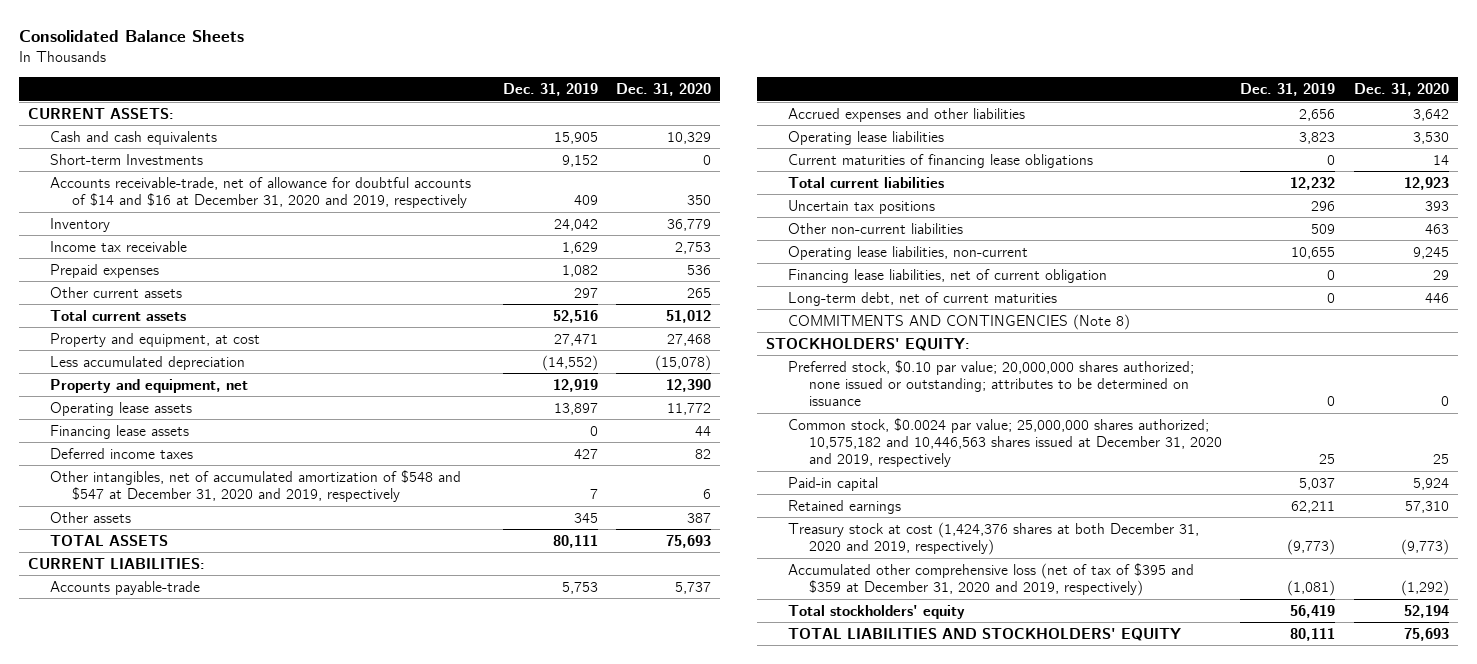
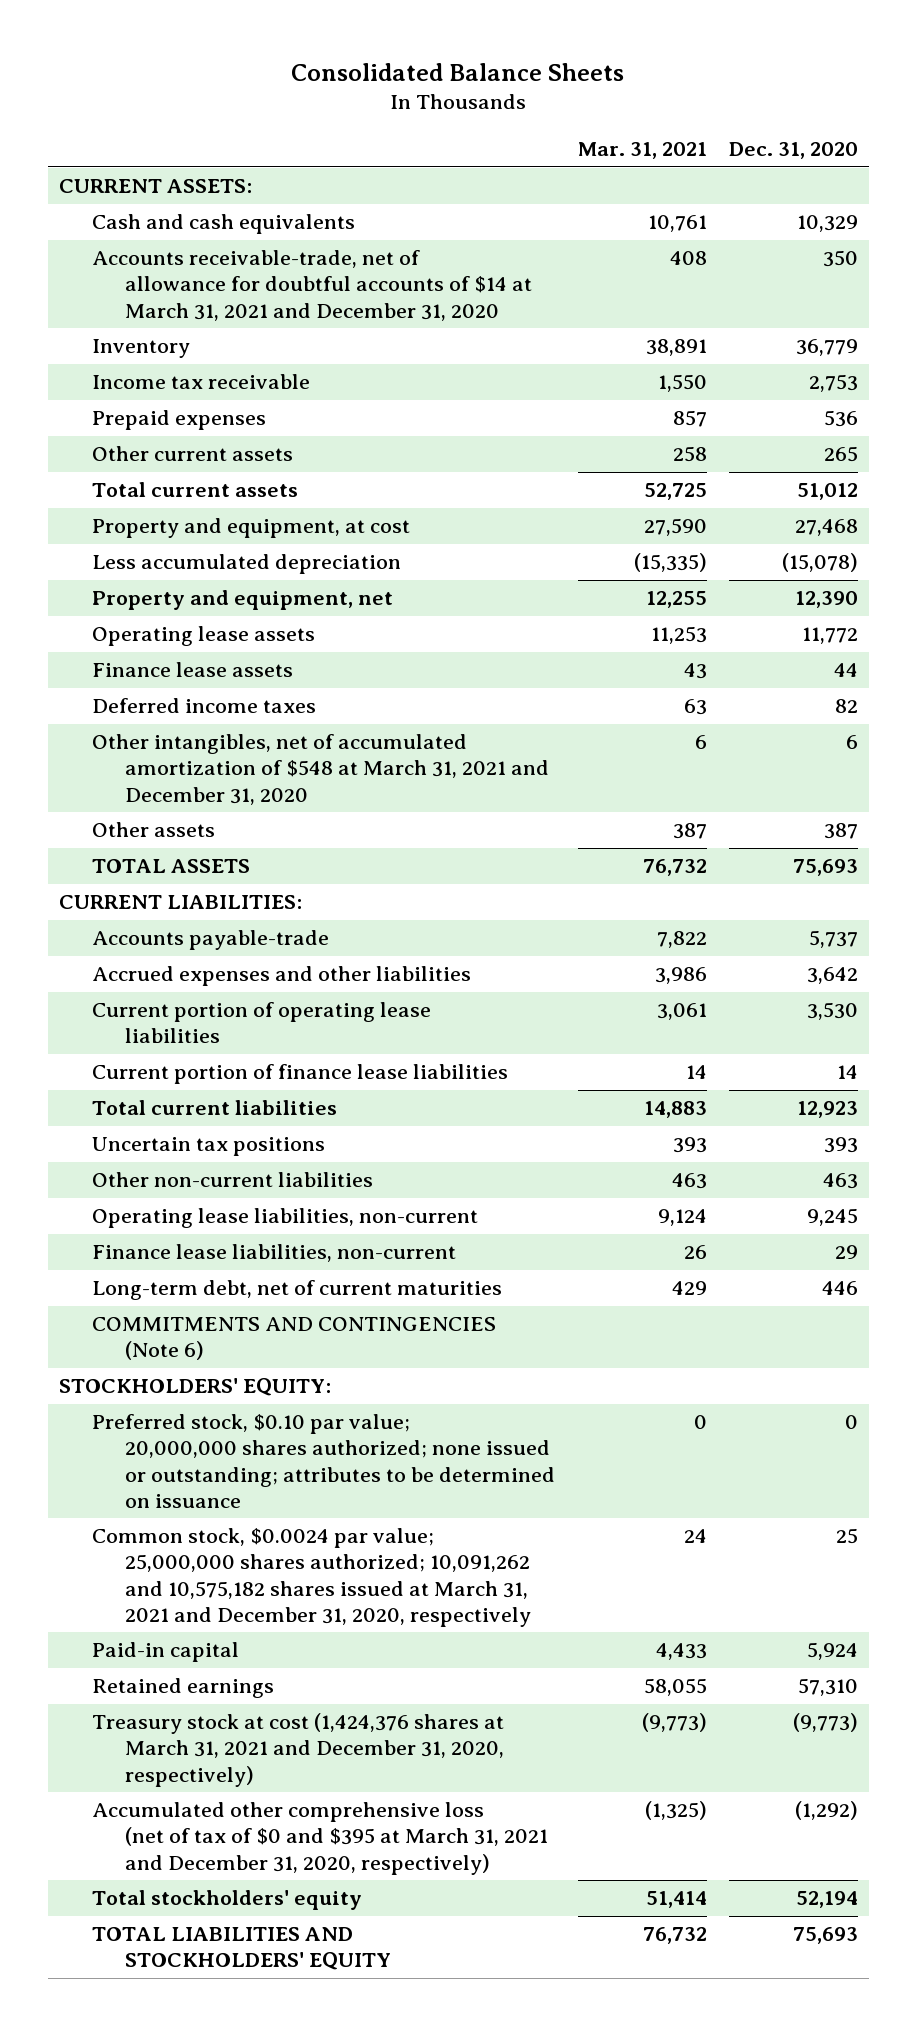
[502,82,598,96] Dec. 31, 2019 -> none
none -> [577,141,707,159] Mar. 31, 2021
[49,153,203,165] Short-term Investments -> none
[49,176,471,209] Accounts receivable-trade, net of allowance for doubtful accounts of $14 and $16 at December 31, 2020 and 2019, respectively -> [91,250,533,321] Accounts receivable-trade, net of allowance for doubtful accounts of $14 at March 31, 2021 and December 31, 2020
[49,424,189,439] Financing lease assets -> [91,662,293,678] Finance lease assets
[49,469,461,503] Other intangibles, net of accumulated amortization of $548 and $547 at December 31, 2020 and 2019, respectively -> [91,734,550,805] Other intangibles, net of accumulated amortization of $548 at March 31, 2021 and December 31, 2020
[787,130,944,145] Operating lease liabilities -> [91,1002,431,1044] Current portion of operating lease liabilities
[787,153,1093,168] Current maturities of financing lease obligations -> [91,1064,508,1085] Current portion of finance lease liabilities
[787,268,1107,283] Financing lease liabilities, net of current obligation -> [91,1244,456,1263] Finance lease liabilities, non-current
[787,313,1130,330] COMMITMENTS AND CONTINGENCIES (Note 8) -> [91,1317,496,1361] COMMITMENTS AND CONTINGENCIES (Note 6)
[787,417,1223,468] Common stock, $0.0024 par value; 25,000,000 shares authorized; 10,575,182 and 10,446,563 shares issued at December 31, 2020 and 2019, respectively -> [91,1528,532,1627] Common stock, $0.0024 par value; 25,000,000 shares authorized; 10,091,262 and 10,575,182 shares issued at March 31, 2021 and December 31, 2020, respectively
[787,521,1199,556] Treasury stock at cost (1,424,376 shares at both December 31, 2020 and 2019, respectively) -> [91,1713,505,1787] Treasury stock at cost (1,424,376 shares at March 31, 2021 and December 31, 2020, respectively)
[787,562,1194,597] Accumulated other comprehensive loss (net of tax of $395 and $359 at December 31, 2020 and 2019, respectively) -> [91,1802,549,1875] Accumulated other comprehensive loss (net of tax of $0 and $395 at March 31, 2021 and December 31, 2020, respectively)

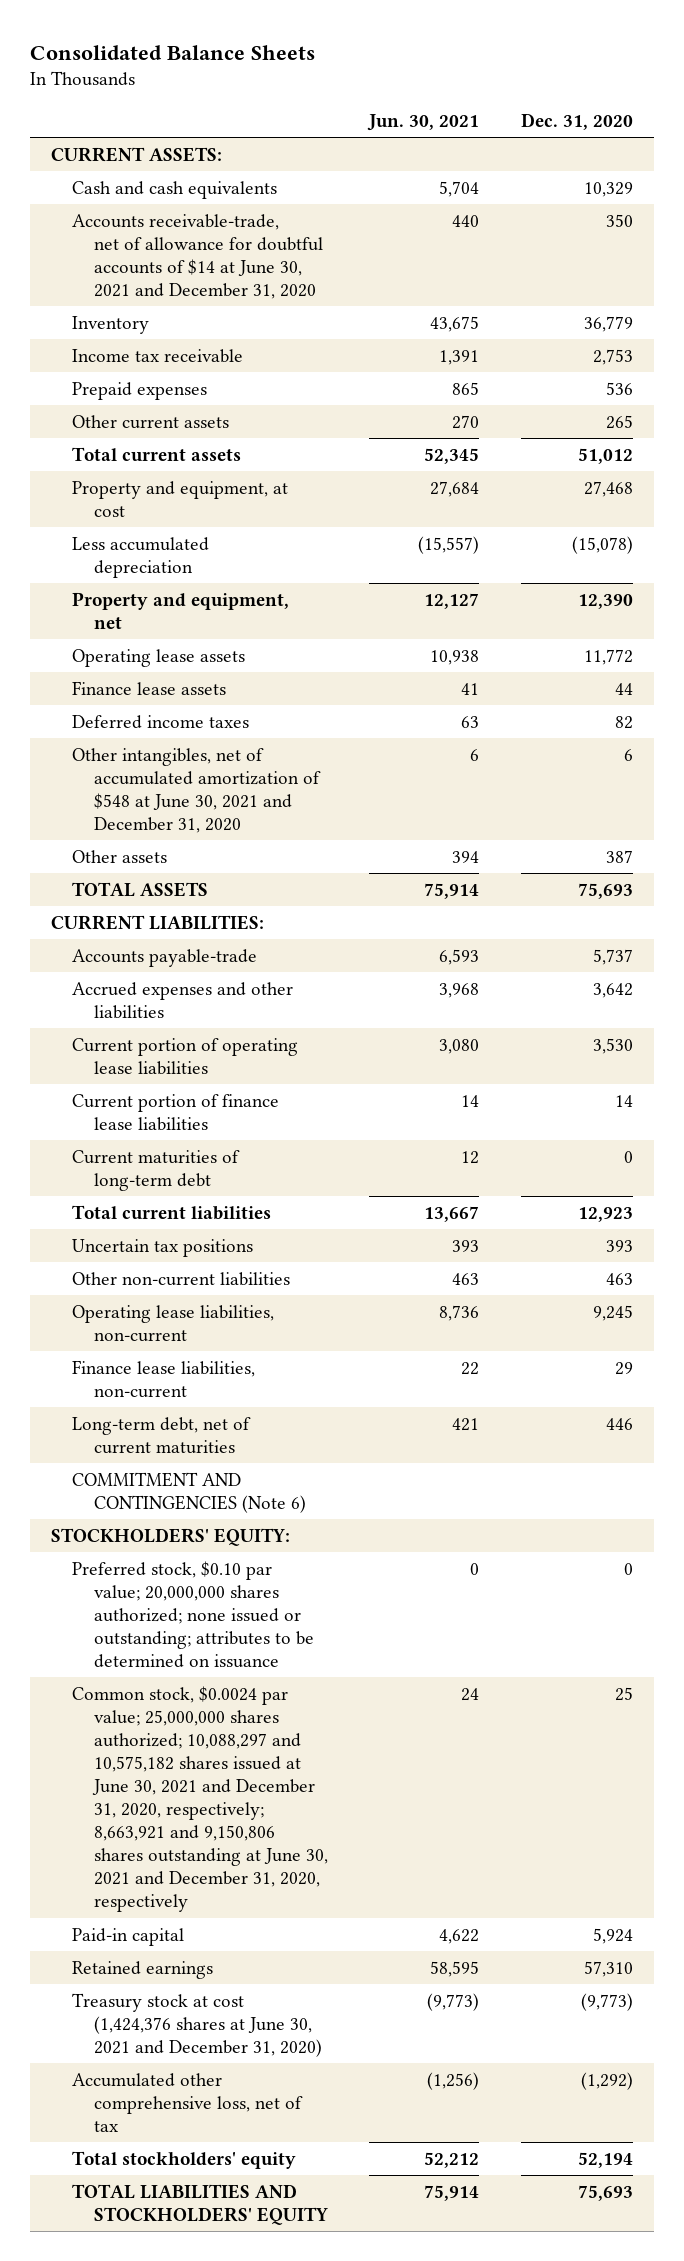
[577,141,707,159] Mar. 31, 2021 -> none
none -> [367,113,480,131] Jun. 30, 2021
[91,250,533,321] Accounts receivable-trade, net of allowance for doubtful accounts of $14 at March 31, 2021 and December 31, 2020 -> [72,213,323,299] Accounts receivable-trade, net of allowance for doubtful accounts of $14 at June 30, 2021 and December 31, 2020
[91,734,550,805] Other intangibles, net of accumulated amortization of $548 at March 31, 2021 and December 31, 2020 -> [72,747,321,833] Other intangibles, net of accumulated amortization of $548 at June 30, 2021 and December 31, 2020
none -> [72,1149,241,1191] Current maturities of long-term debt
[91,1317,496,1361] COMMITMENTS AND CONTINGENCIES (Note 6) -> [72,1471,306,1513] COMMITMENT AND CONTINGENCIES (Note 6)
[91,1528,532,1627] Common stock, $0.0024 par value; 25,000,000 shares authorized; 10,091,262 and 10,575,182 shares issued at March 31, 2021 and December 31, 2020, respectively -> [72,1685,328,1913] Common stock, $0.0024 par value; 25,000,000 shares authorized; 10,088,297 and 10,575,182 shares issued at June 30, 2021 and December 31, 2020, respectively; 8,663,921 and 9,150,806 shares outstanding at June 30, 2021 and December 31, 2020, respectively
[91,1713,505,1787] Treasury stock at cost (1,424,376 shares at March 31, 2021 and December 31, 2020, respectively) -> [72,1992,322,2057] Treasury stock at cost (1,424,376 shares at June 30, 2021 and December 31, 2020)
[91,1802,549,1875] Accumulated other comprehensive loss (net of tax of $0 and $395 at March 31, 2021 and December 31, 2020, respectively) -> [72,2072,303,2132] Accumulated other comprehensive loss, net of tax

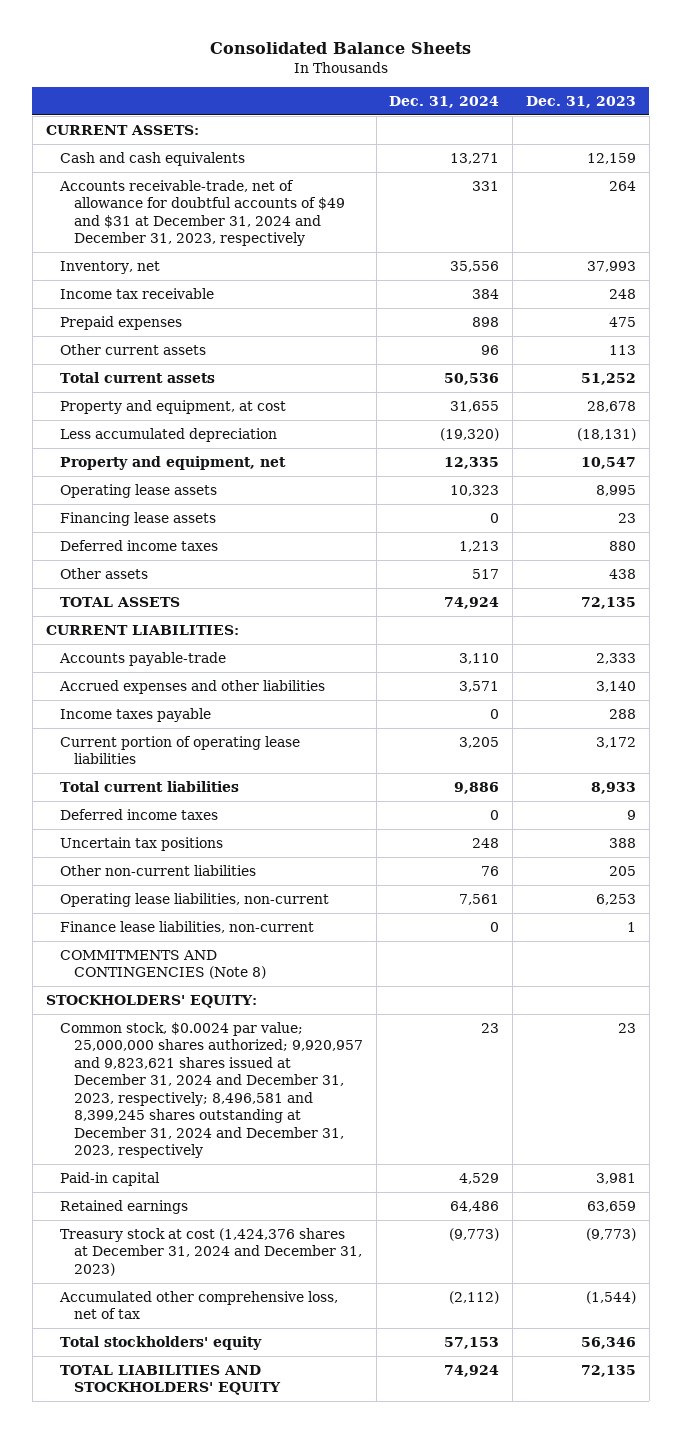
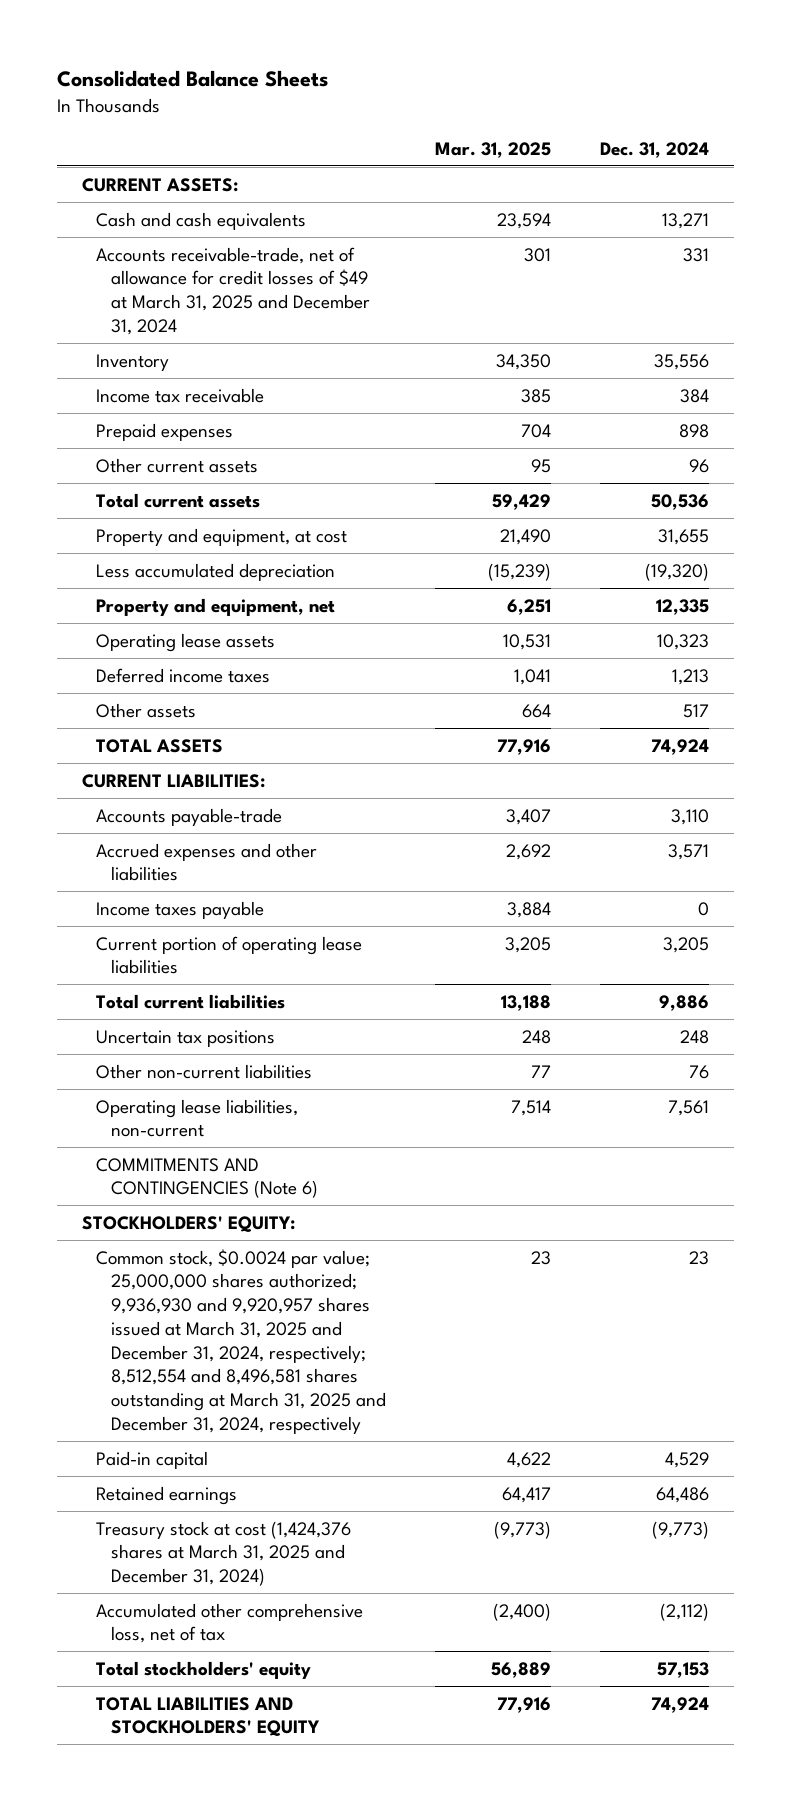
[526,96,637,109] Dec. 31, 2023 -> none
none -> [435,141,552,158] Mar. 31, 2025
[58,180,345,247] Accounts receivable-trade, net of allowance for doubtful accounts of $49 and $31 at December 31, 2024 and December 31, 2023, respectively -> [96,246,371,335] Accounts receivable-trade, net of allowance for credit losses of $49 at March 31, 2025 and December 31, 2024
[59,261,160,275] Inventory, net -> [96,353,170,371] Inventory
[59,512,216,527] Financing lease assets -> none
[59,809,218,821] Deferred income taxes -> none
[59,921,314,934] Finance lease liabilities, non-current -> none
[59,950,266,980] COMMITMENTS AND CONTINGENCIES (Note 8) -> [96,1157,319,1199] COMMITMENTS AND CONTINGENCIES (Note 6)
[59,1022,363,1159] Common stock, $0.0024 par value; 25,000,000 shares authorized; 9,920,957 and 9,823,621 shares issued at December 31, 2024 and December 31, 2023, respectively; 8,496,581 and 8,399,245 shares outstanding at December 31, 2024 and December 31, 2023, respectively -> [96,1248,387,1434] Common stock, $0.0024 par value; 25,000,000 shares authorized; 9,936,930 and 9,920,957 shares issued at March 31, 2025 and December 31, 2024, respectively; 8,512,554 and 8,496,581 shares outstanding at March 31, 2025 and December 31, 2024, respectively
[59,1228,362,1276] Treasury stock at cost (1,424,376 shares at December 31, 2024 and December 31, 2023) -> [96,1520,352,1587] Treasury stock at cost (1,424,376 shares at March 31, 2025 and December 31, 2024)

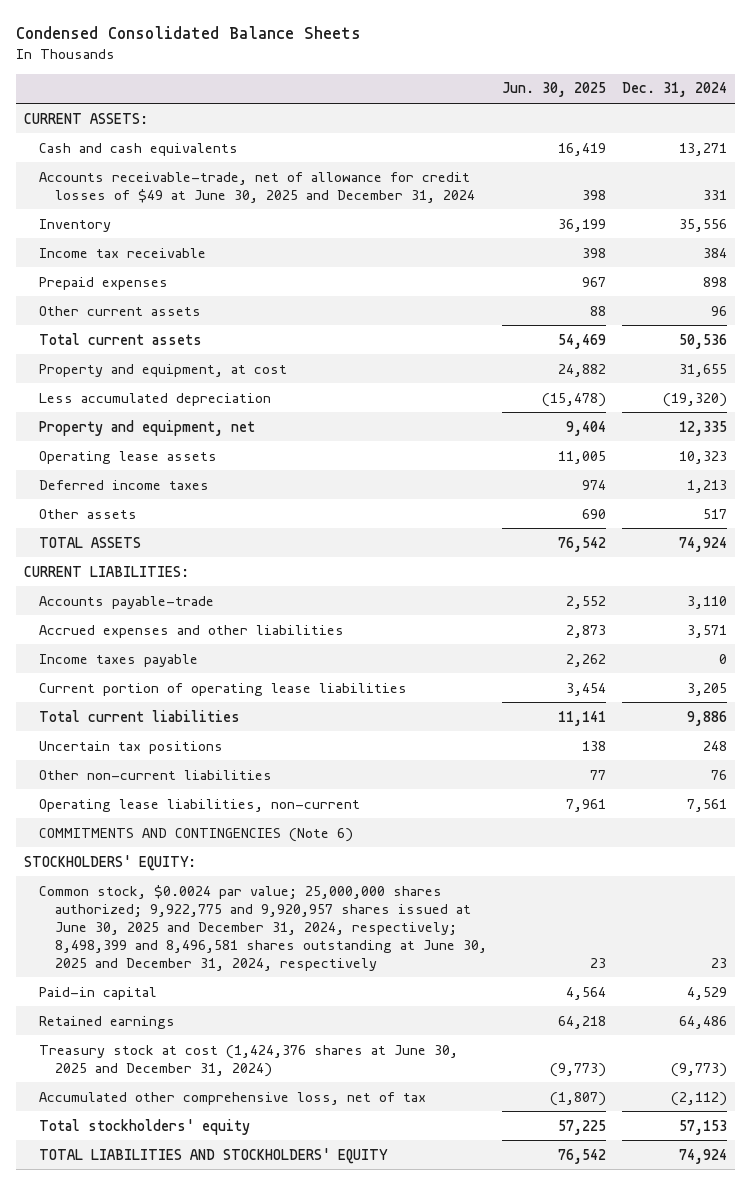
[57,70,329,88] Consolidated Balance Sheets -> [16,26,362,40] Condensed Consolidated Balance Sheets
[435,141,552,158] Mar. 31, 2025 -> none
none -> [502,82,607,98] Jun. 30, 2025
[96,246,371,335] Accounts receivable-trade, net of allowance for credit losses of $49 at March 31, 2025 and December 31, 2024 -> [39,171,475,203] Accounts receivable-trade, net of allowance for credit losses of $49 at June 30, 2025 and December 31, 2024
[96,1248,387,1434] Common stock, $0.0024 par value; 25,000,000 shares authorized; 9,936,930 and 9,920,957 shares issued at March 31, 2025 and December 31, 2024, respectively; 8,512,554 and 8,496,581 shares outstanding at March 31, 2025 and December 31, 2024, respectively -> [39,884,487,971] Common stock, $0.0024 par value; 25,000,000 shares authorized; 9,922,775 and 9,920,957 shares issued at June 30, 2025 and December 31, 2024, respectively; 8,498,399 and 8,496,581 shares outstanding at June 30, 2025 and December 31, 2024, respectively
[96,1520,352,1587] Treasury stock at cost (1,424,376 shares at March 31, 2025 and December 31, 2024) -> [39,1044,459,1077] Treasury stock at cost (1,424,376 shares at June 30, 2025 and December 31, 2024)

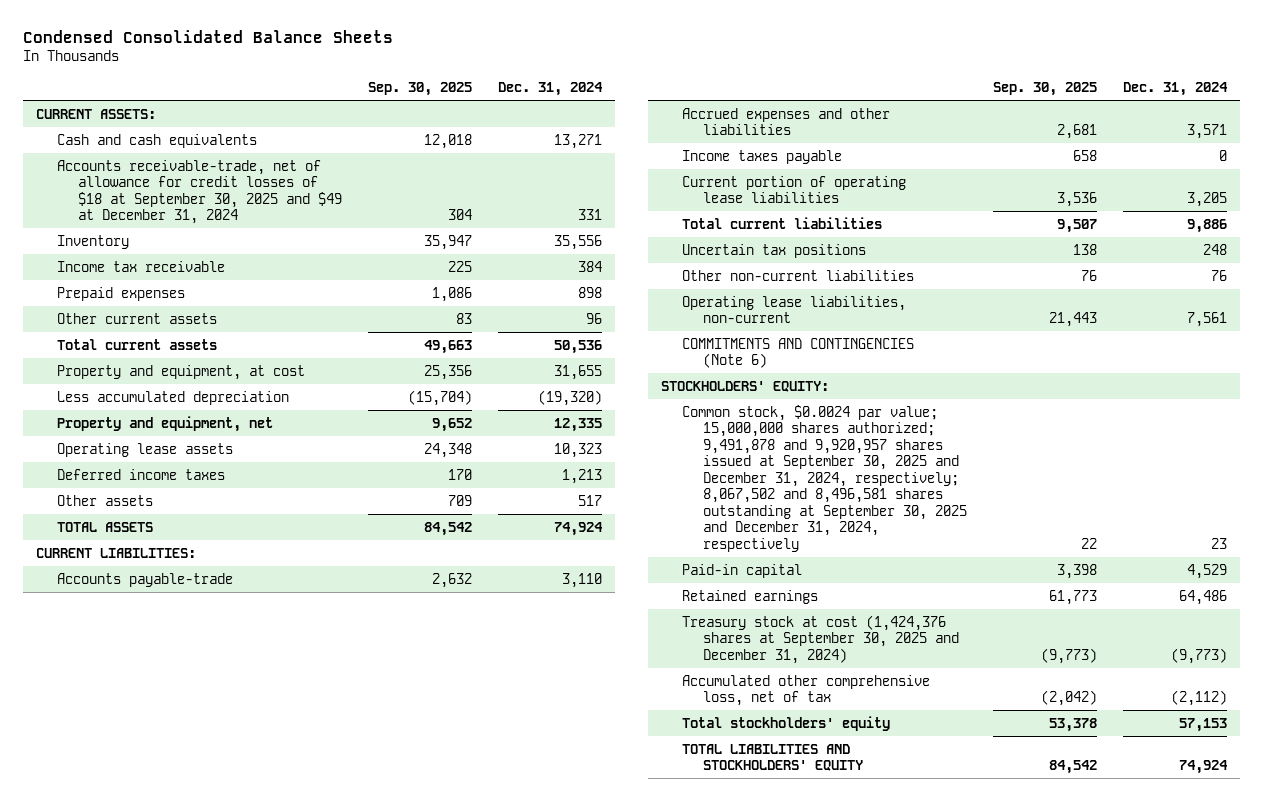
[502,82,607,98] Jun. 30, 2025 -> none
none -> [367,81,472,96] Sep. 30, 2025
[39,171,475,203] Accounts receivable-trade, net of allowance for credit losses of $49 at June 30, 2025 and December 31, 2024 -> [56,159,342,225] Accounts receivable-trade, net of allowance for credit losses of $18 at September 30, 2025 and $49 at December 31, 2024
[39,884,487,971] Common stock, $0.0024 par value; 25,000,000 shares authorized; 9,922,775 and 9,920,957 shares issued at June 30, 2025 and December 31, 2024, respectively; 8,498,399 and 8,496,581 shares outstanding at June 30, 2025 and December 31, 2024, respectively -> [681,404,968,553] Common stock, $0.0024 par value; 15,000,000 shares authorized; 9,491,878 and 9,920,957 shares issued at September 30, 2025 and December 31, 2024, respectively; 8,067,502 and 8,496,581 shares outstanding at September 30, 2025 and December 31, 2024, respectively
[39,1044,459,1077] Treasury stock at cost (1,424,376 shares at June 30, 2025 and December 31, 2024) -> [681,614,960,664] Treasury stock at cost (1,424,376 shares at September 30, 2025 and December 31, 2024)

